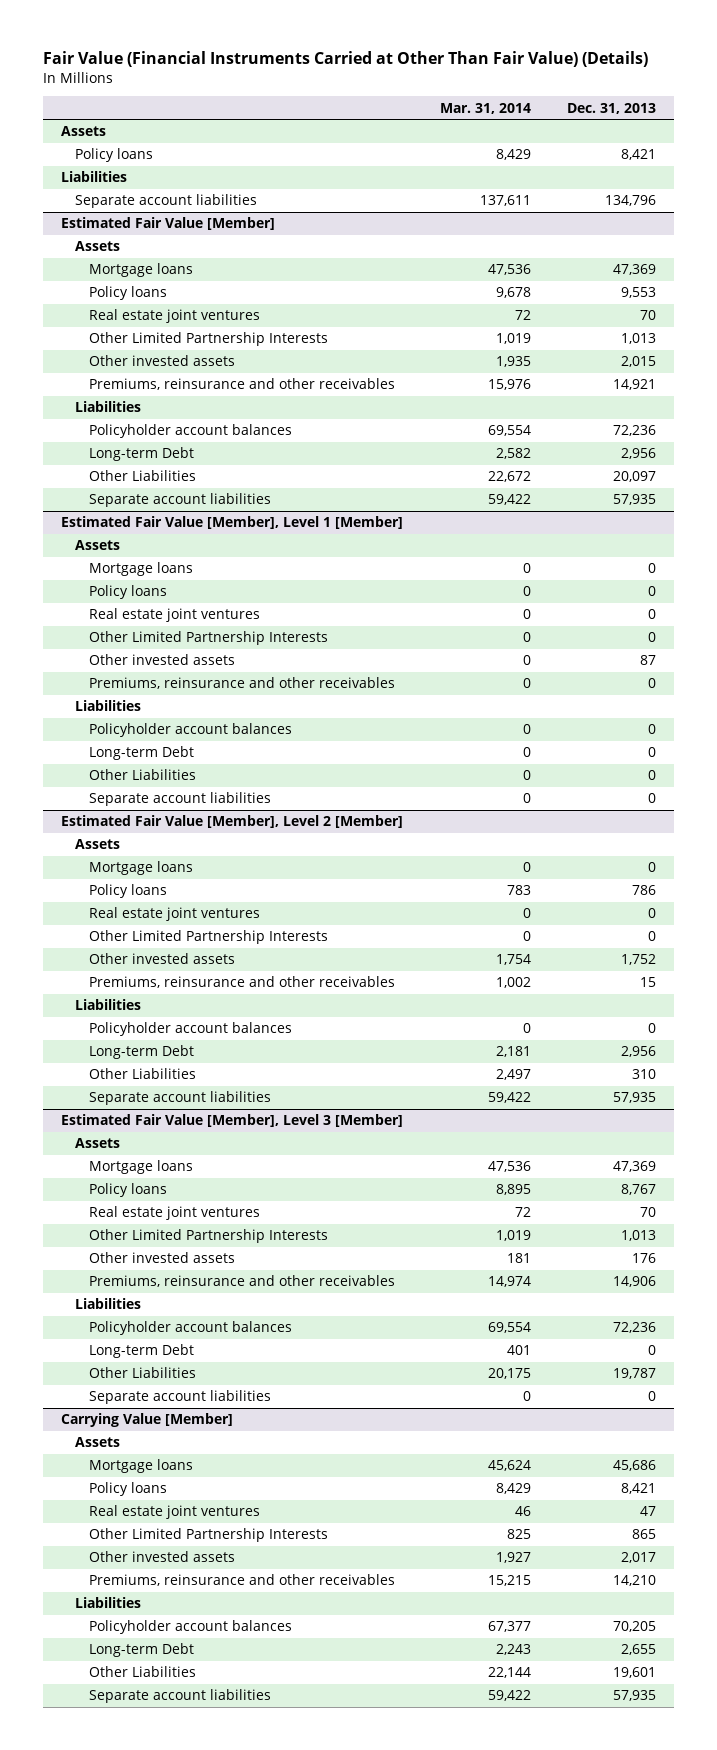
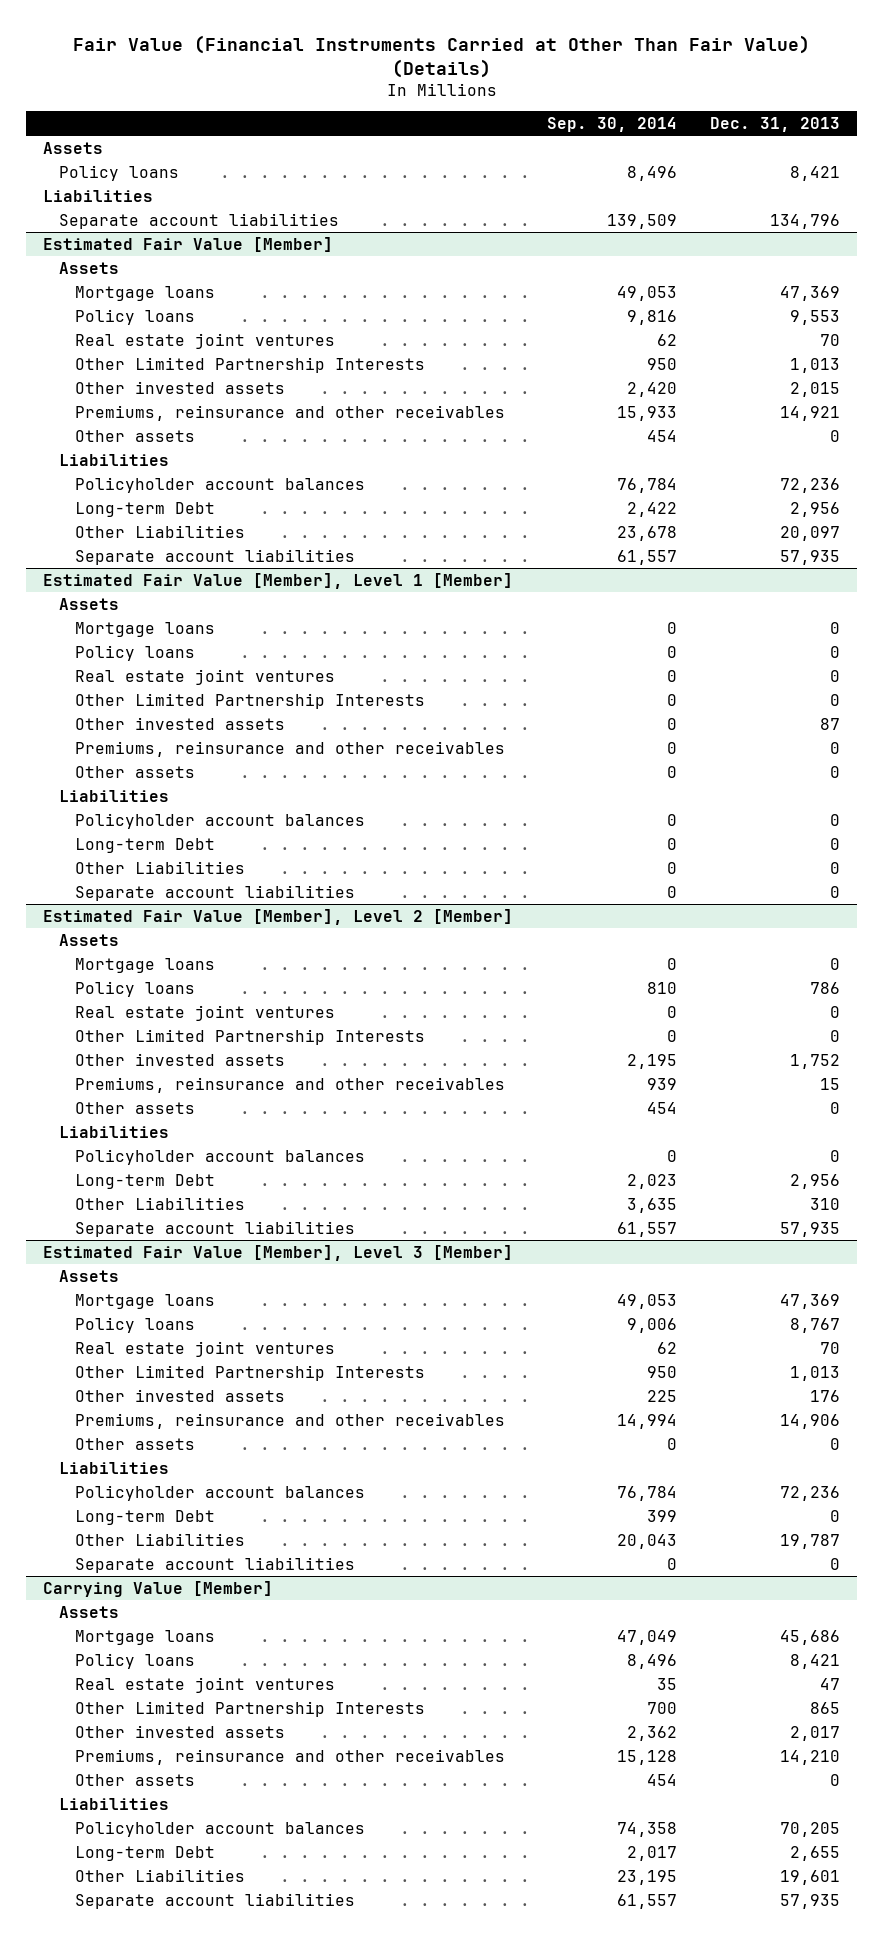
[439,102,531,114] Mar. 31, 2014 -> none
none -> [546,116,677,132] Sep. 30, 2014
none -> [74,429,195,442] Other assets
none -> [74,765,195,778] Other assets
none -> [74,1101,195,1114] Other assets
none -> [74,1437,195,1450] Other assets
none -> [74,1773,195,1786] Other assets

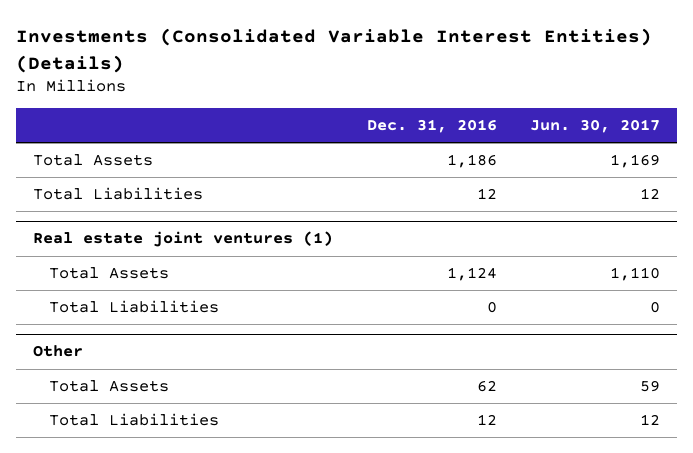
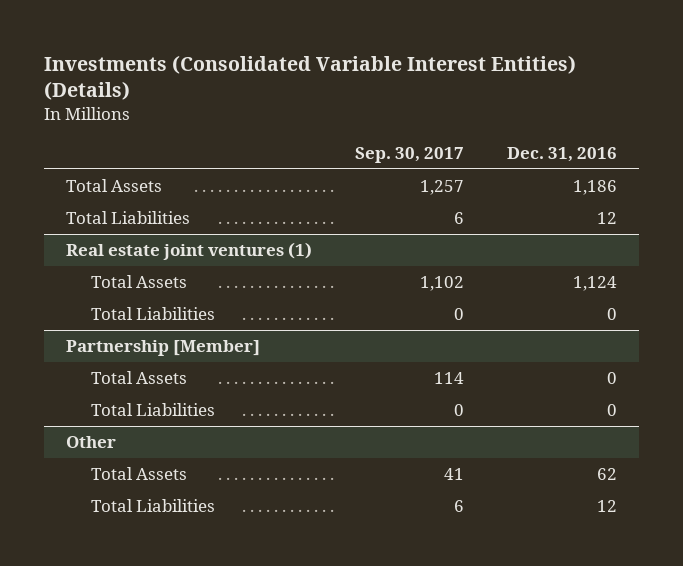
[529,119,660,134] Jun. 30, 2017 -> none
none -> [355,147,465,164] Sep. 30, 2017
none -> [65,339,260,356] Partnership [Member]
none -> [90,370,187,384] Total Assets
none -> [90,402,215,416] Total Liabilities

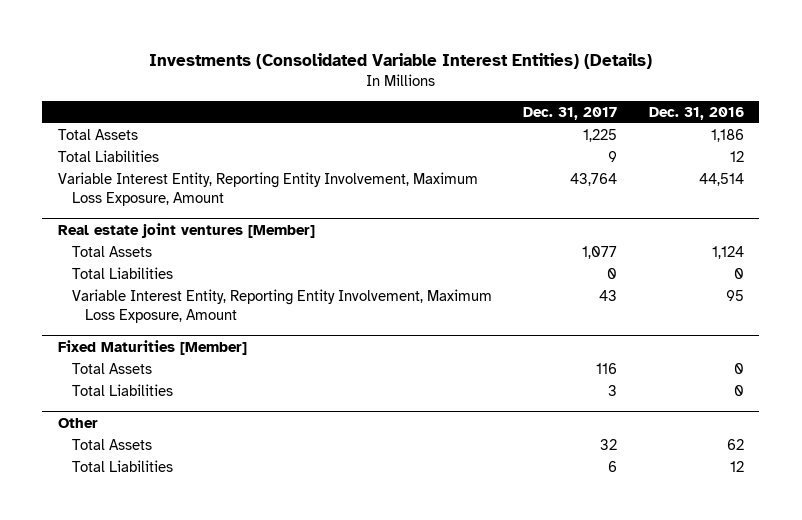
[355,147,465,164] Sep. 30, 2017 -> none
none -> [523,106,618,120] Dec. 31, 2017
none -> [58,172,479,206] Variable Interest Entity, Reporting Entity Involvement, Maximum Loss Exposure, Amount
[65,241,312,260] Real estate joint ventures (1) -> [58,222,316,238] Real estate joint ventures [Member]
[65,339,260,356] Partnership [Member] -> none
none -> [71,289,492,323] Variable Interest Entity, Reporting Entity Involvement, Maximum Loss Exposure, Amount
none -> [58,339,248,355] Fixed Maturities [Member]

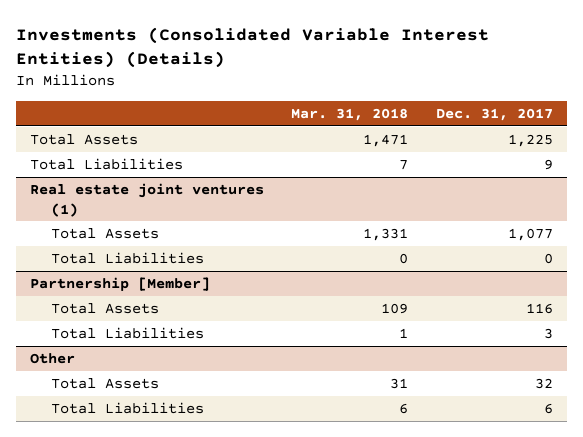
[648,106,744,120] Dec. 31, 2016 -> none
none -> [291,108,409,122] Mar. 31, 2018
[58,172,479,206] Variable Interest Entity, Reporting Entity Involvement, Maximum Loss Exposure, Amount -> none
[58,222,316,238] Real estate joint ventures [Member] -> [29,183,264,217] Real estate joint ventures (1)
[71,289,492,323] Variable Interest Entity, Reporting Entity Involvement, Maximum Loss Exposure, Amount -> none
[58,339,248,355] Fixed Maturities [Member] -> none
none -> [29,277,210,292] Partnership [Member]

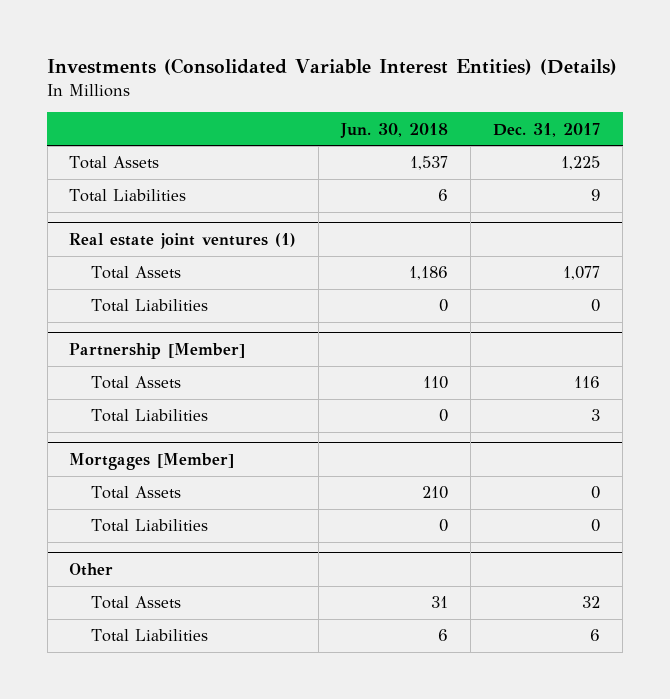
[291,108,409,122] Mar. 31, 2018 -> none
none -> [340,122,449,138] Jun. 30, 2018
none -> [69,453,235,471] Mortgages [Member]
none -> [90,486,181,500] Total Assets
none -> [90,519,208,533] Total Liabilities

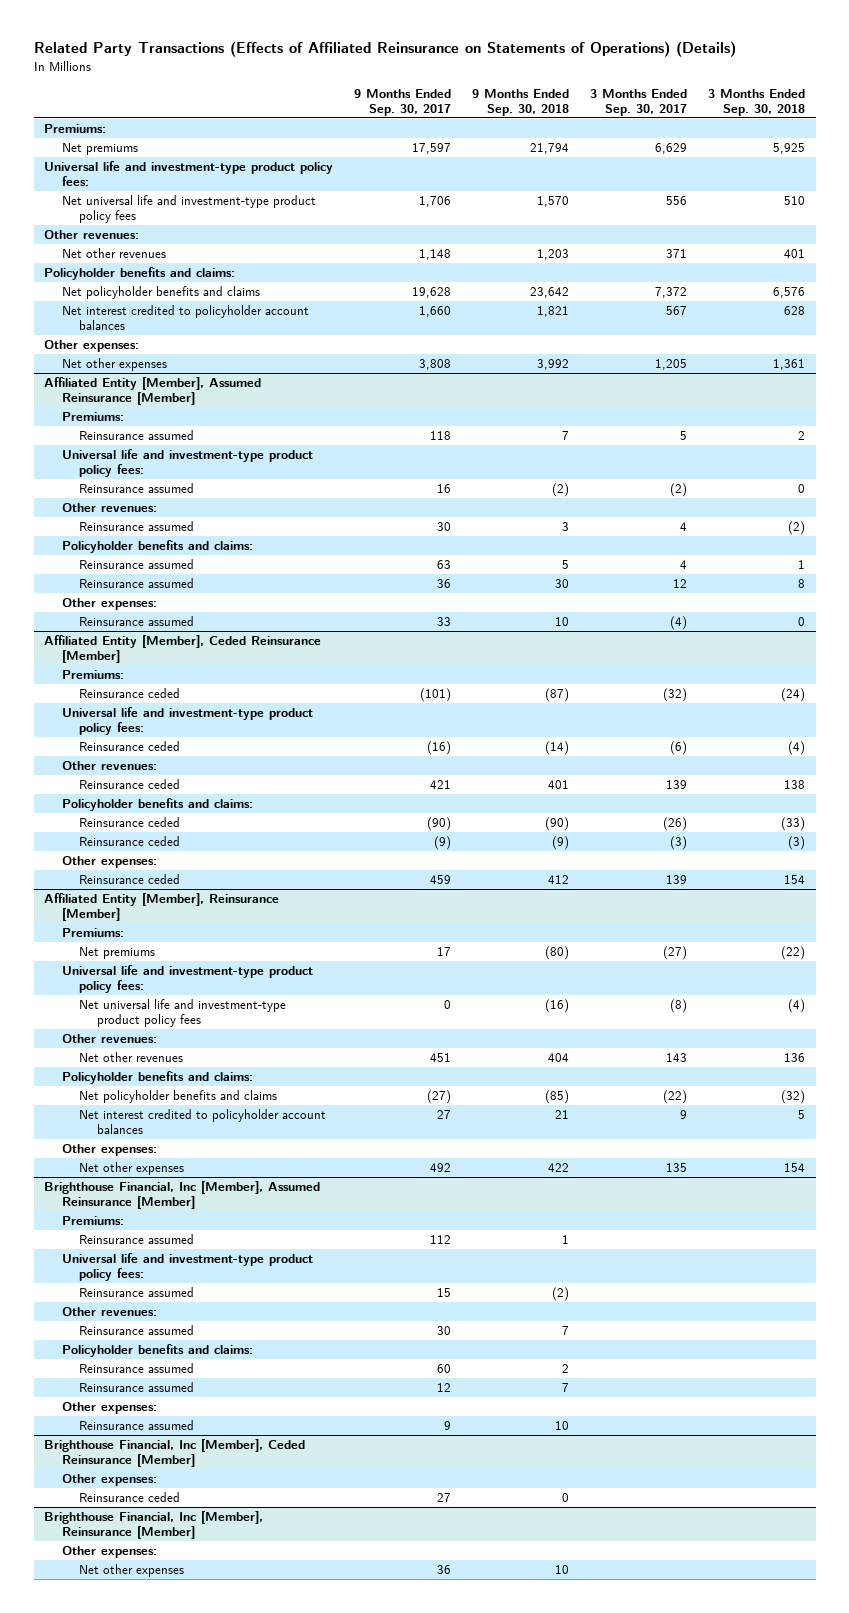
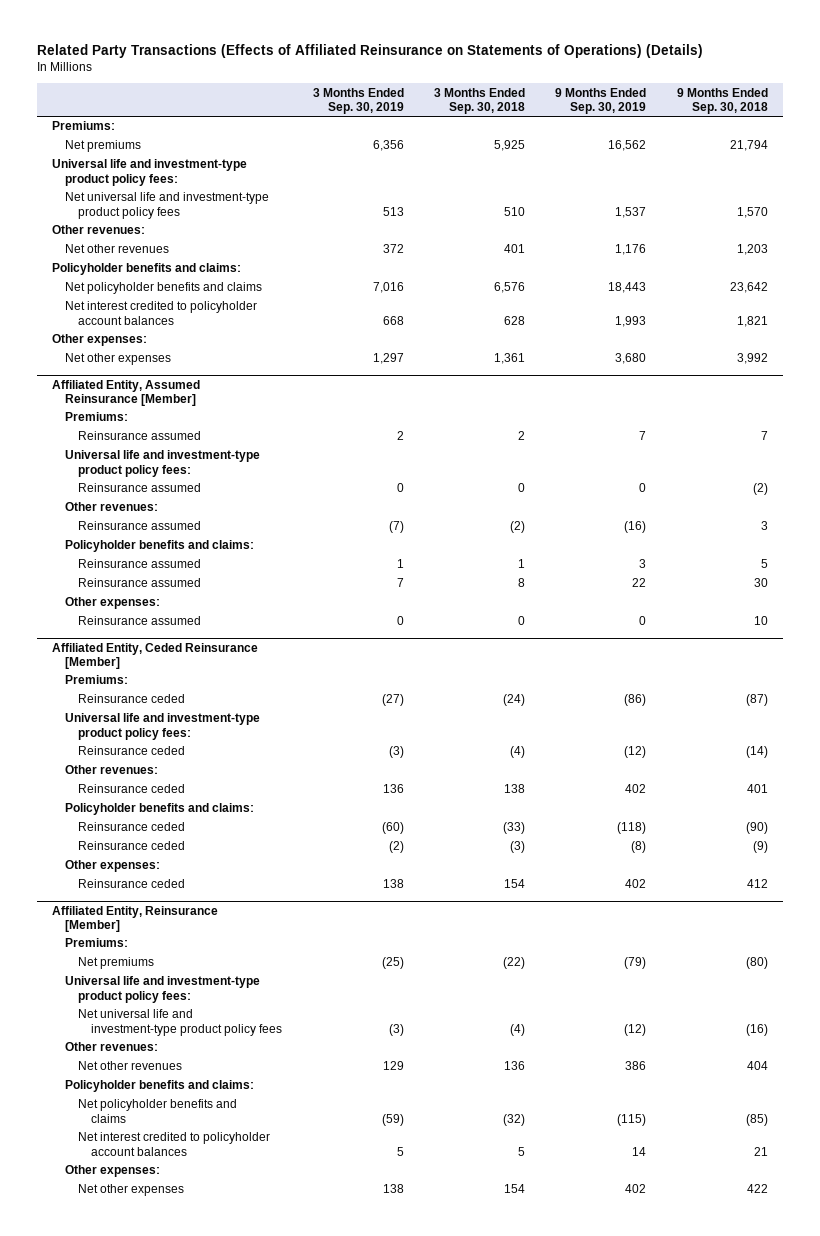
[354,88,452,116] 9 Months Ended Sep. 30, 2017 -> none
[590,88,688,116] 3 Months Ended Sep. 30, 2017 -> none
none -> [312,87,404,115] 3 Months Ended Sep. 30, 2019
none -> [555,87,647,115] 9 Months Ended Sep. 30, 2019
[44,376,262,406] Affiliated Entity [Member], Assumed Reinsurance [Member] -> [52,379,201,406] Affiliated Entity, Assumed Reinsurance [Member]
[44,634,322,664] Affiliated Entity [Member], Ceded Reinsurance [Member] -> [52,642,259,669] Affiliated Entity, Ceded Reinsurance [Member]
[44,892,280,922] Affiliated Entity [Member], Reinsurance [Member] -> [52,905,219,932] Affiliated Entity, Reinsurance [Member]
[44,1180,321,1210] Brighthouse Financial, Inc [Member], Assumed Reinsurance [Member] -> none
[61,1215,124,1225] Premiums: -> none
[79,1233,195,1244] Reinsurance assumed -> none
[61,1252,313,1282] Universal life and investment-type product policy fees: -> none
[79,1286,195,1297] Reinsurance assumed -> none
[61,1306,157,1316] Other revenues: -> none
[79,1324,195,1335] Reinsurance assumed -> none
[61,1343,253,1357] Policyholder benefits and claims: -> none
[79,1362,195,1373] Reinsurance assumed -> none
[79,1381,195,1392] Reinsurance assumed -> none
[61,1401,157,1414] Other expenses: -> none
[79,1419,195,1430] Reinsurance assumed -> none
[44,1438,306,1468] Brighthouse Financial, Inc [Member], Ceded Reinsurance [Member] -> none
[61,1473,157,1486] Other expenses: -> none
[79,1491,181,1502] Reinsurance ceded -> none
[44,1510,264,1540] Brighthouse Financial, Inc [Member], Reinsurance [Member] -> none
[61,1545,157,1558] Other expenses: -> none
[79,1563,185,1577] Net other expenses -> none

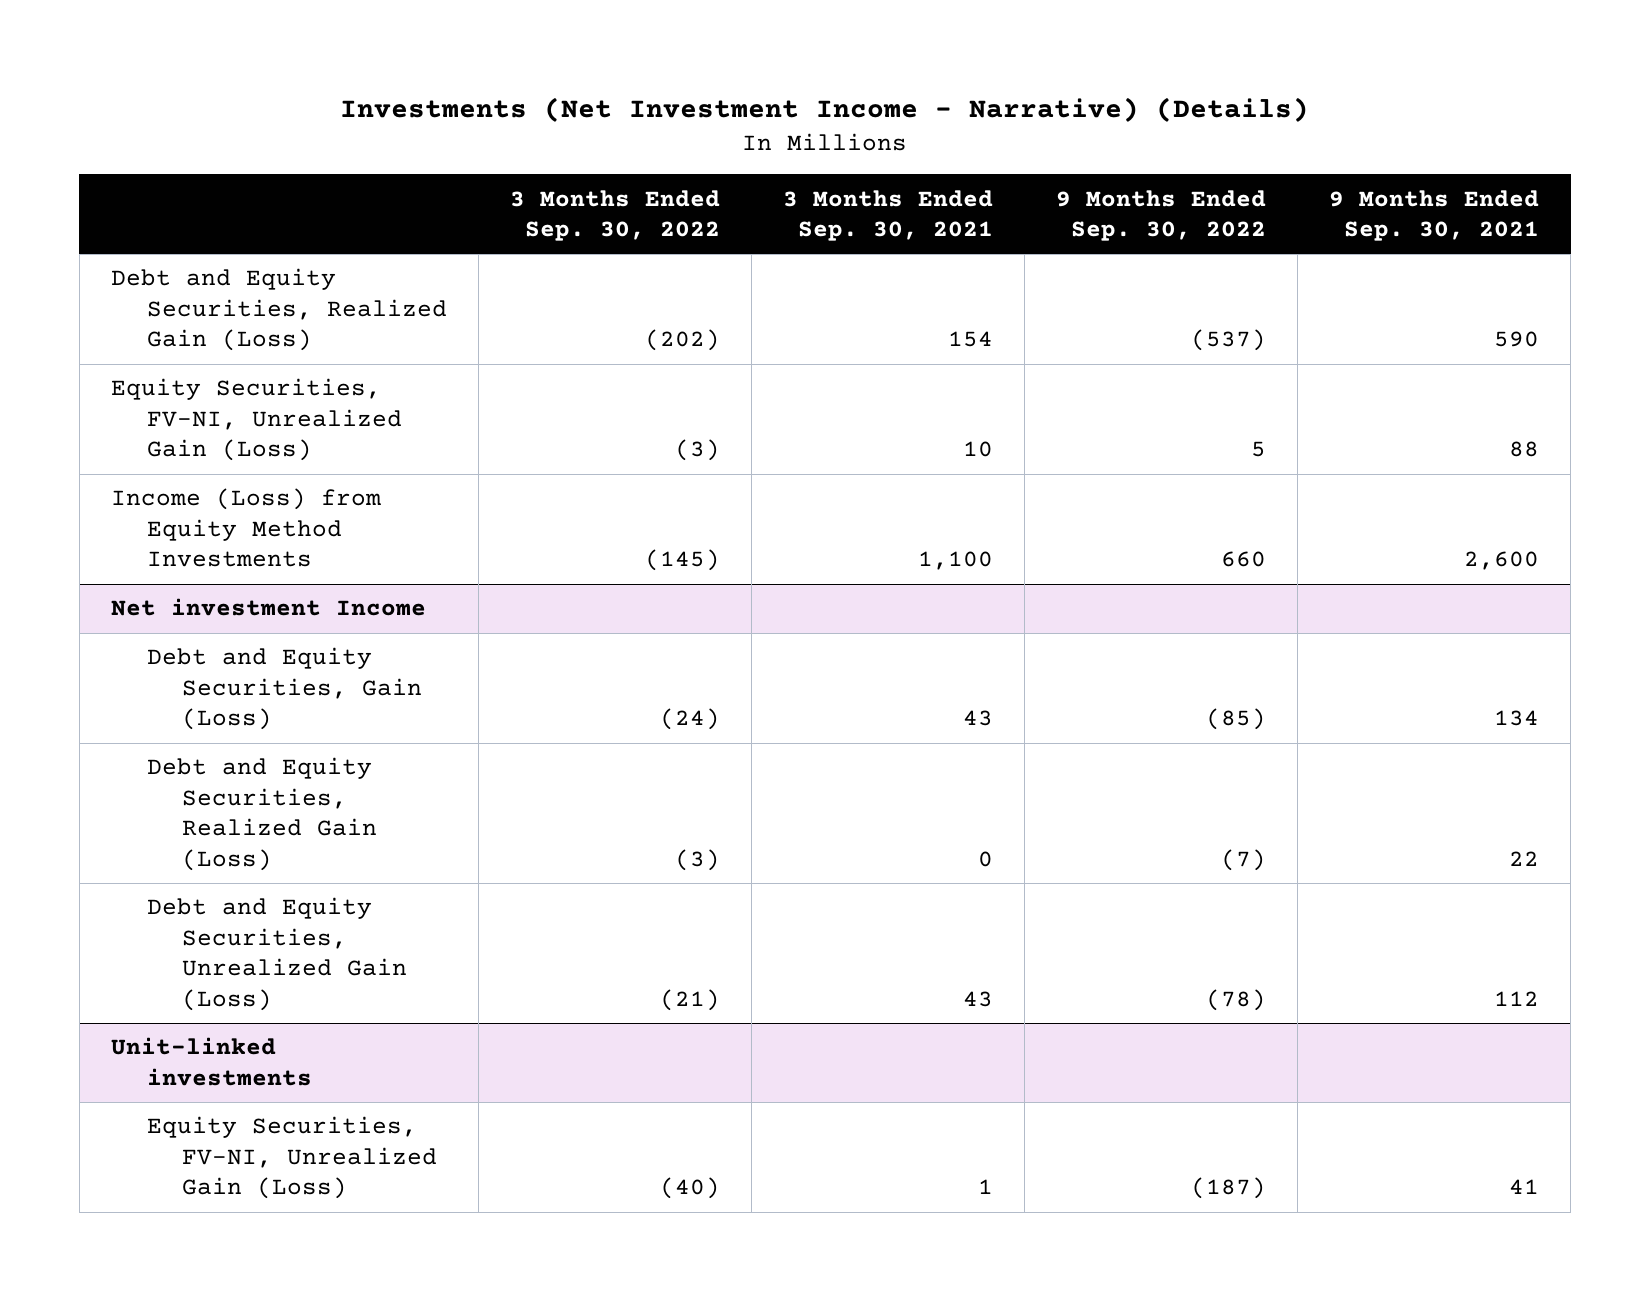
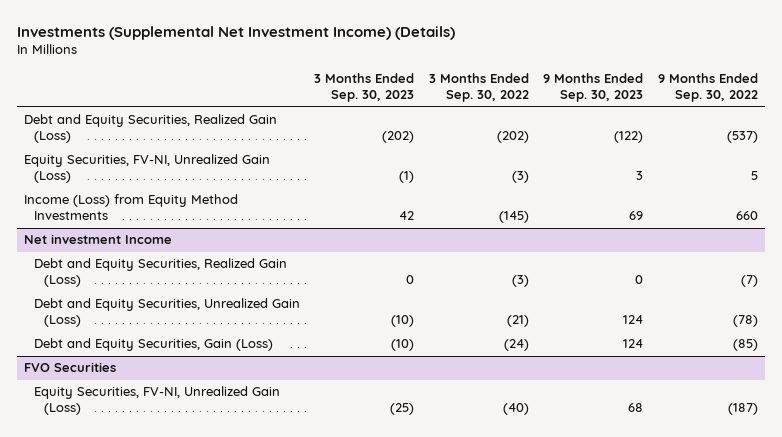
[340,97,1310,123] Investments (Net Investment Income - Narrative) (Details) -> [16,25,455,40] Investments (Supplemental Net Investment Income) (Details)
[782,189,993,241] 3 Months Ended Sep. 30, 2021 -> none
[1329,189,1540,241] 9 Months Ended Sep. 30, 2021 -> none
none -> [314,73,415,103] 3 Months Ended Sep. 30, 2023
none -> [543,73,644,103] 9 Months Ended Sep. 30, 2023
[110,1037,312,1086] Unit-linked investments -> none
[146,647,423,731] Debt and Equity Securities, Gain (Loss) -> [33,338,273,352] Debt and Equity Securities, Gain (Loss)
none -> [23,362,116,373] FVO Securities

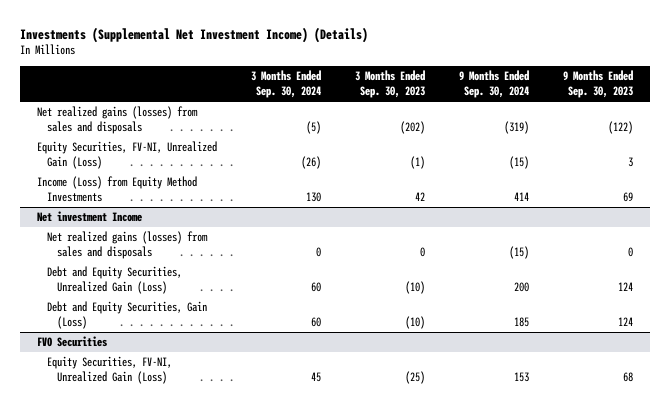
[428,73,529,103] 3 Months Ended Sep. 30, 2022 -> none
[657,73,758,103] 9 Months Ended Sep. 30, 2022 -> none
none -> [251,70,322,99] 3 Months Ended Sep. 30, 2024
none -> [458,70,529,99] 9 Months Ended Sep. 30, 2024
[23,114,277,144] Debt and Equity Securities, Realized Gain (Loss) -> [37,106,199,135] Net realized gains (losses) from sales and disposals
[33,258,287,288] Debt and Equity Securities, Realized Gain (Loss) -> [47,231,209,260] Net realized gains (losses) from sales and disposals

